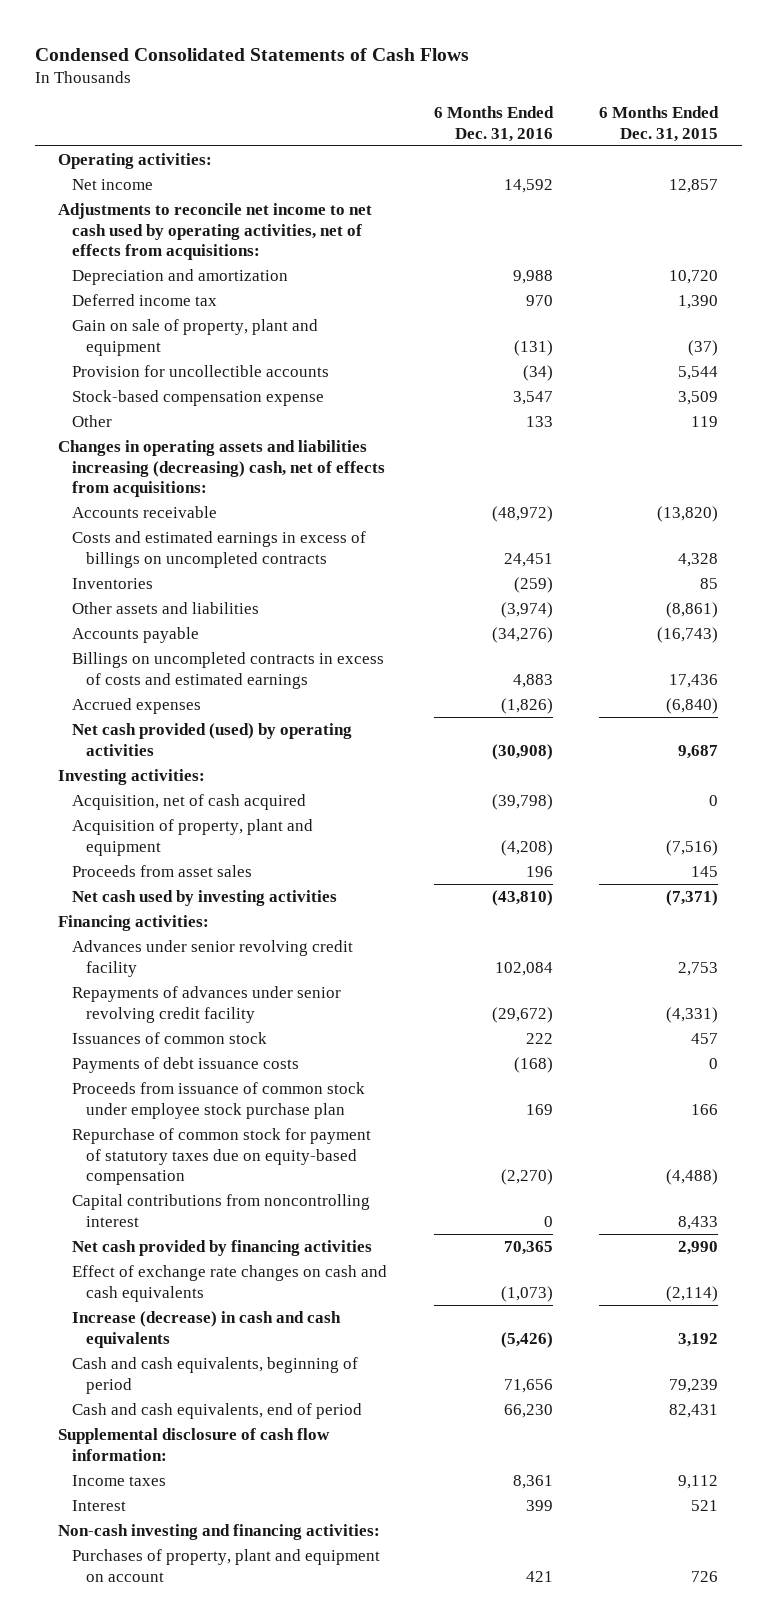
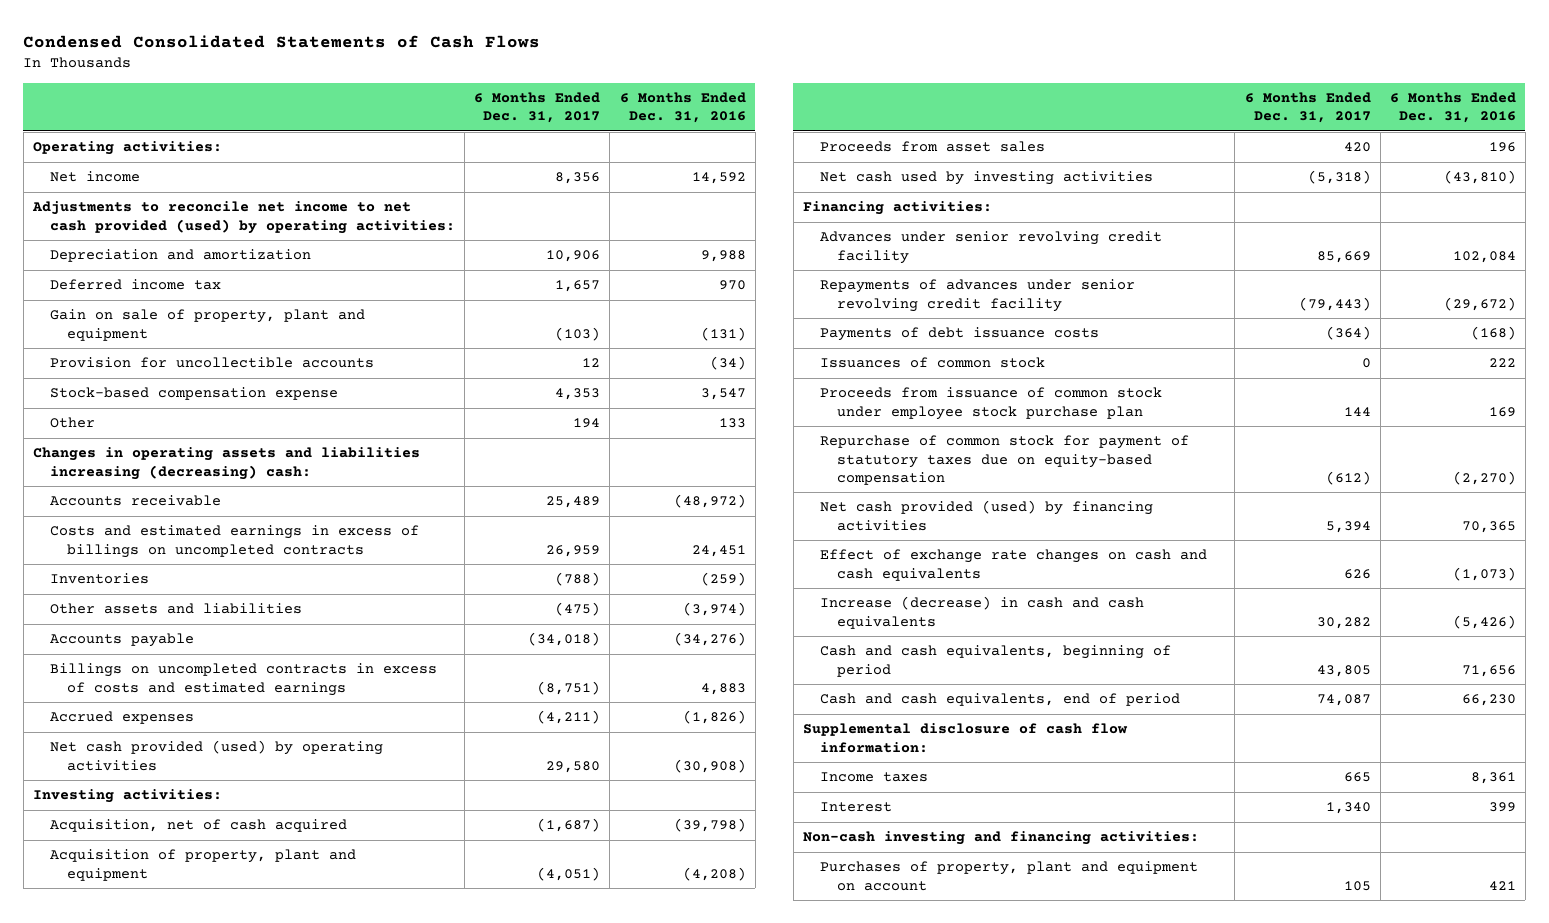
[599,106,720,142] 6 Months Ended Dec. 31, 2015 -> none
none -> [474,92,601,124] 6 Months Ended Dec. 31, 2017
[57,203,372,261] Adjustments to reconcile net income to net cash used by operating activities, net of effects from acquisitions: -> [31,201,456,234] Adjustments to reconcile net income to net cash provided (used) by operating activities:
[57,440,385,498] Changes in operating assets and liabilities increasing (decreasing) cash, net of effects from acquisitions: -> [32,447,420,480] Changes in operating assets and liabilities increasing (decreasing) cash:
[71,1032,267,1045] Issuances of common stock -> [820,357,1046,369] Issuances of common stock
[71,1194,370,1227] Capital contributions from noncontrolling interest -> none
[71,1240,372,1257] Net cash provided by financing activities -> [820,500,1154,531] Net cash provided (used) by financing activities

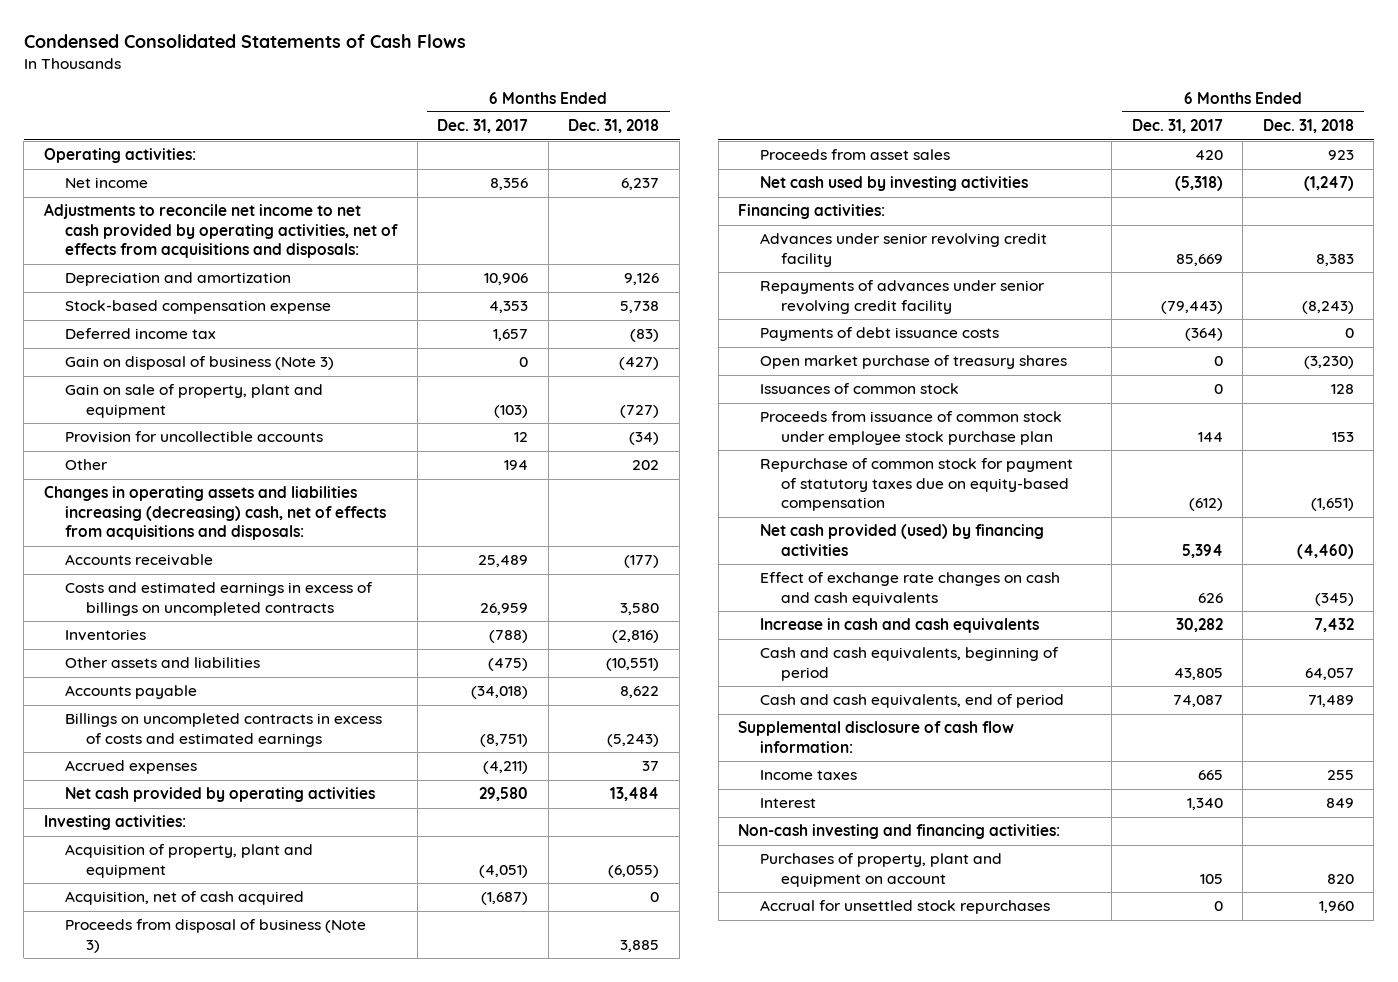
[619,92,746,124] 6 Months Ended Dec. 31, 2016 -> none
none -> [568,119,660,134] Dec. 31, 2018
[31,201,456,234] Adjustments to reconcile net income to net cash provided (used) by operating activities: -> [43,203,399,259] Adjustments to reconcile net income to net cash provided by operating activities, net of effects from acquisitions and disposals:
[50,387,339,401] Stock-based compensation expense -> [65,300,332,315] Stock-based compensation expense
none -> [65,356,335,371] Gain on disposal of business (Note 3)
[32,447,420,480] Changes in operating assets and liabilities increasing (decreasing) cash: -> [43,486,387,541] Changes in operating assets and liabilities increasing (decreasing) cash, net of effects from acquisitions and disposals:
[50,740,384,771] Net cash provided (used) by operating activities -> [65,787,376,803] Net cash provided by operating activities
[50,819,348,833] Acquisition, net of cash acquired -> [65,891,305,906] Acquisition, net of cash acquired
none -> [65,919,367,953] Proceeds from disposal of business (Note 3)
none -> [759,355,1067,370] Open market purchase of treasury shares
[820,596,1145,629] Increase (decrease) in cash and cash equivalents -> [759,618,1039,634] Increase in cash and cash equivalents
none -> [759,900,1050,915] Accrual for unsettled stock repurchases

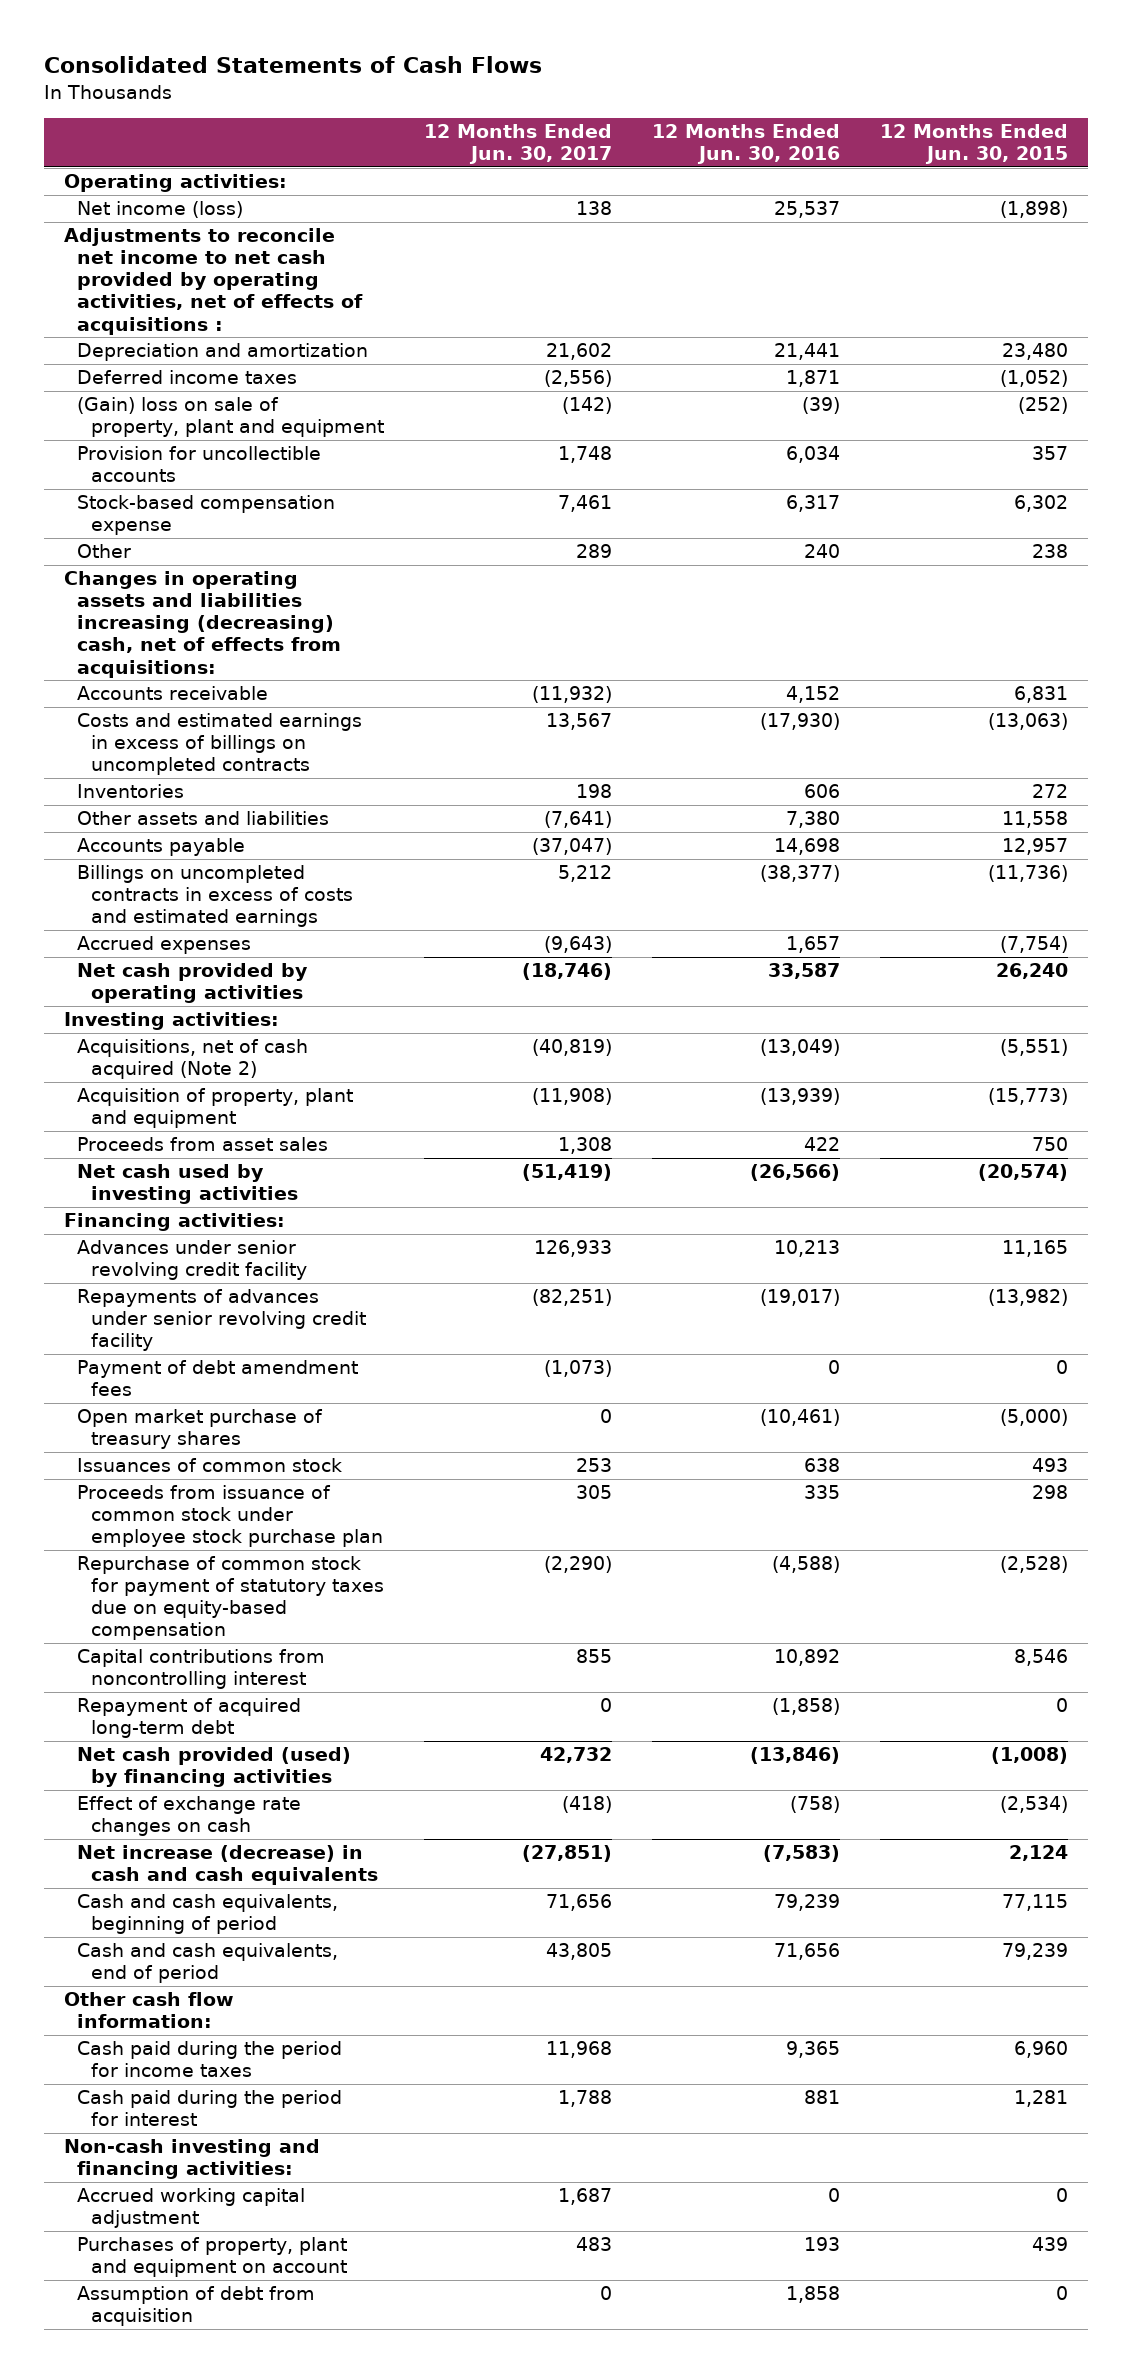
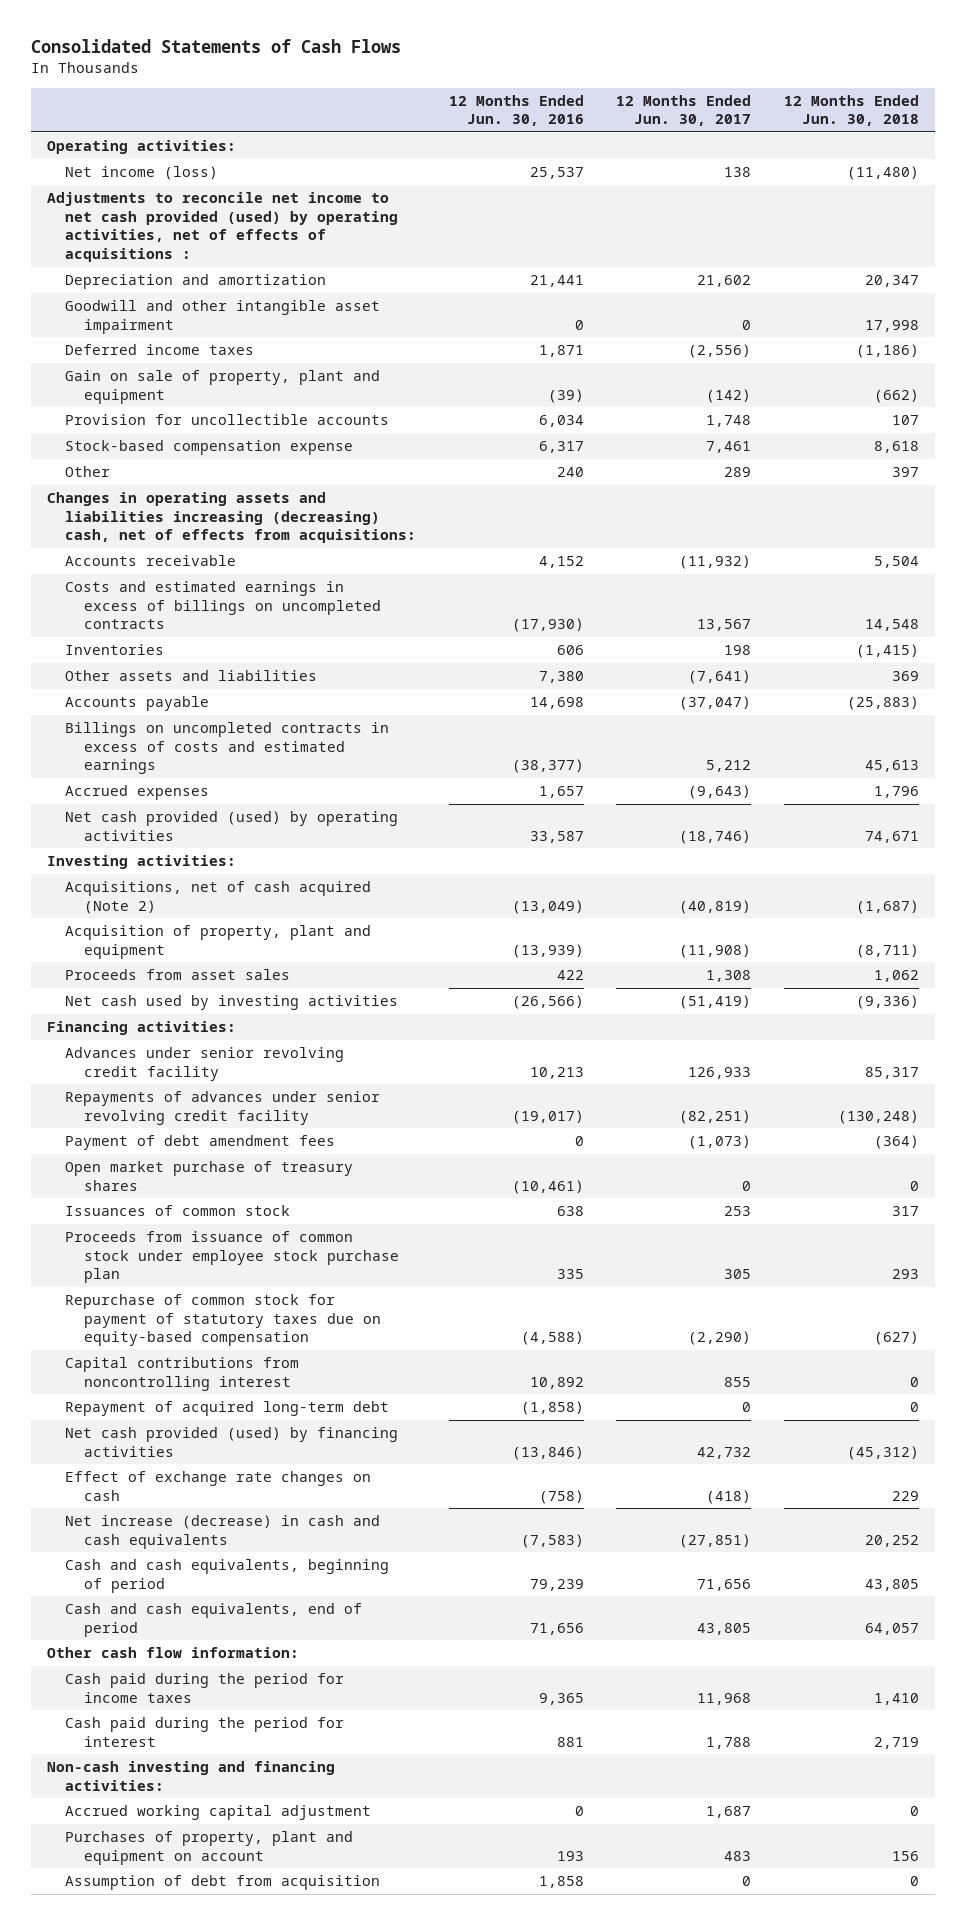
[879,124,1068,165] 12 Months Ended Jun. 30, 2015 -> none
none -> [783,94,919,127] 12 Months Ended Jun. 30, 2018
[63,228,364,335] Adjustments to reconcile net income to net cash provided by operating activities, net of effects of acquisitions : -> [46,192,399,263] Adjustments to reconcile net income to net cash provided (used) by operating activities, net of effects of acquisitions :
none -> [65,300,381,334] Goodwill and other intangible asset impairment
[77,397,384,438] (Gain) loss on sale of property, plant and equipment -> [65,370,381,404] Gain on sale of property, plant and equipment
[77,963,309,1004] Net cash provided by operating activities -> [65,811,399,841] Net cash provided (used) by operating activities

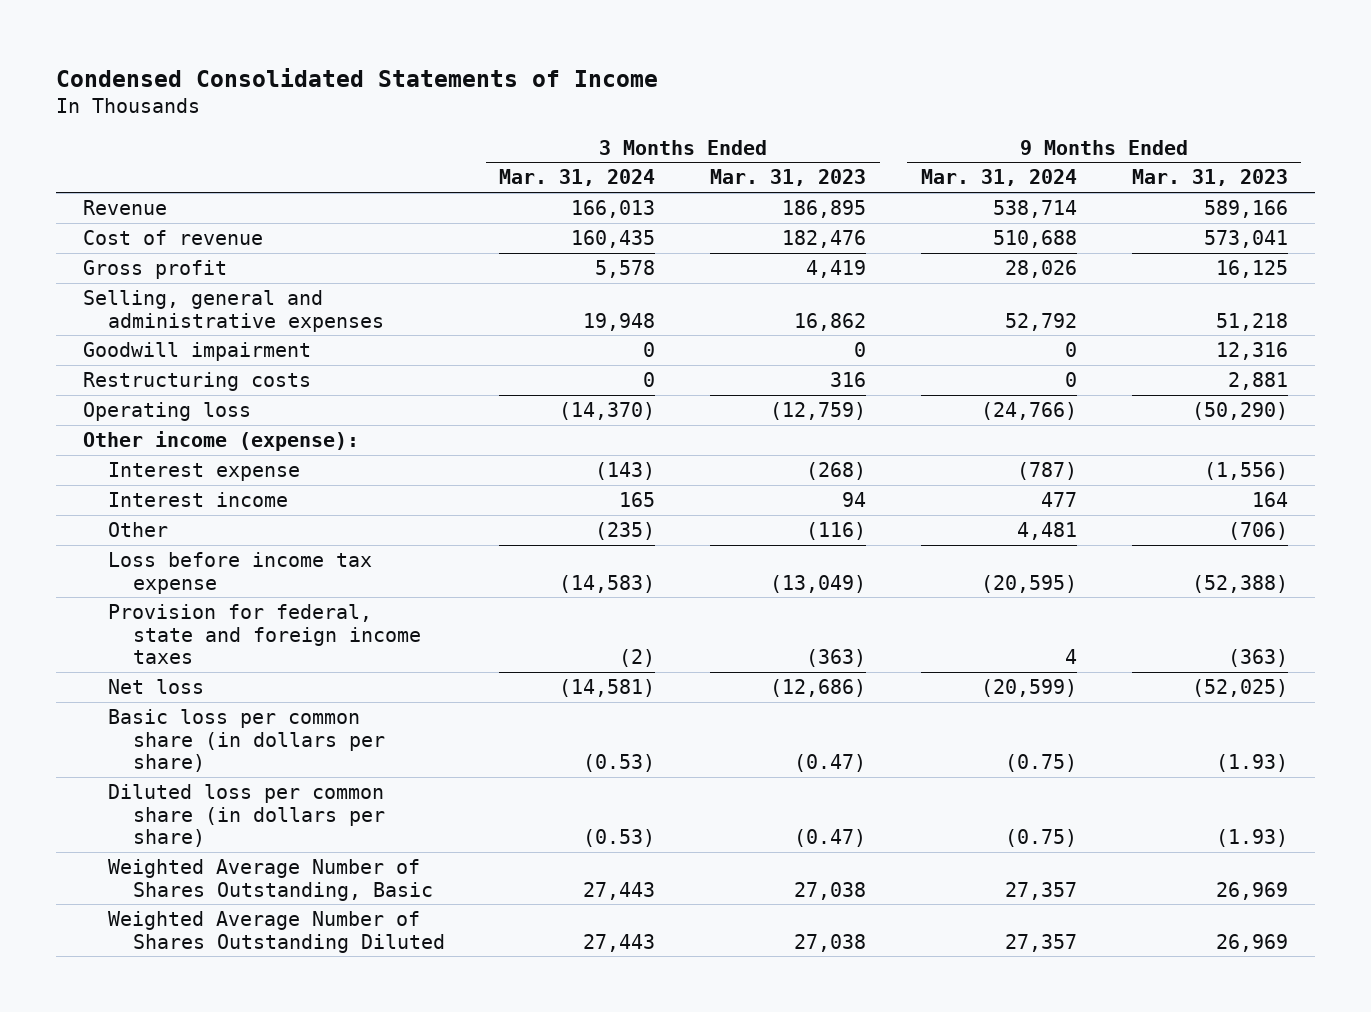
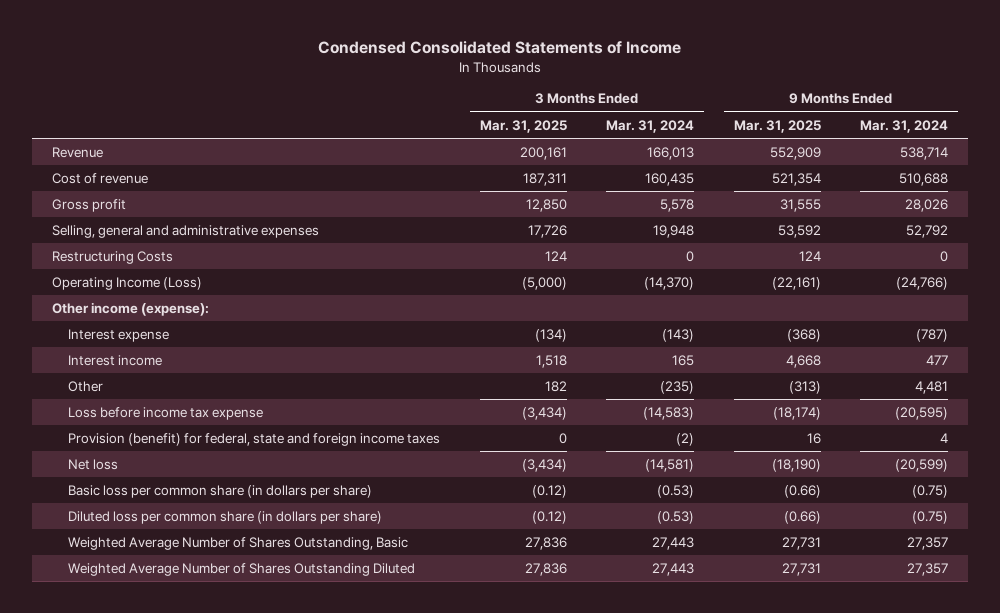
[710,169,867,187] Mar. 31, 2023 -> none
[1131,169,1288,187] Mar. 31, 2023 -> none
none -> [479,119,567,133] Mar. 31, 2025
none -> [733,119,821,133] Mar. 31, 2025
[83,342,312,362] Goodwill impairment -> none
[83,372,312,392] Restructuring costs -> [51,251,173,265] Restructuring Costs
[83,402,252,422] Operating loss -> [51,277,202,291] Operating Income (Loss)
[107,604,421,665] Provision for federal, state and foreign income taxes -> [68,433,441,447] Provision (benefit) for federal, state and foreign income taxes

